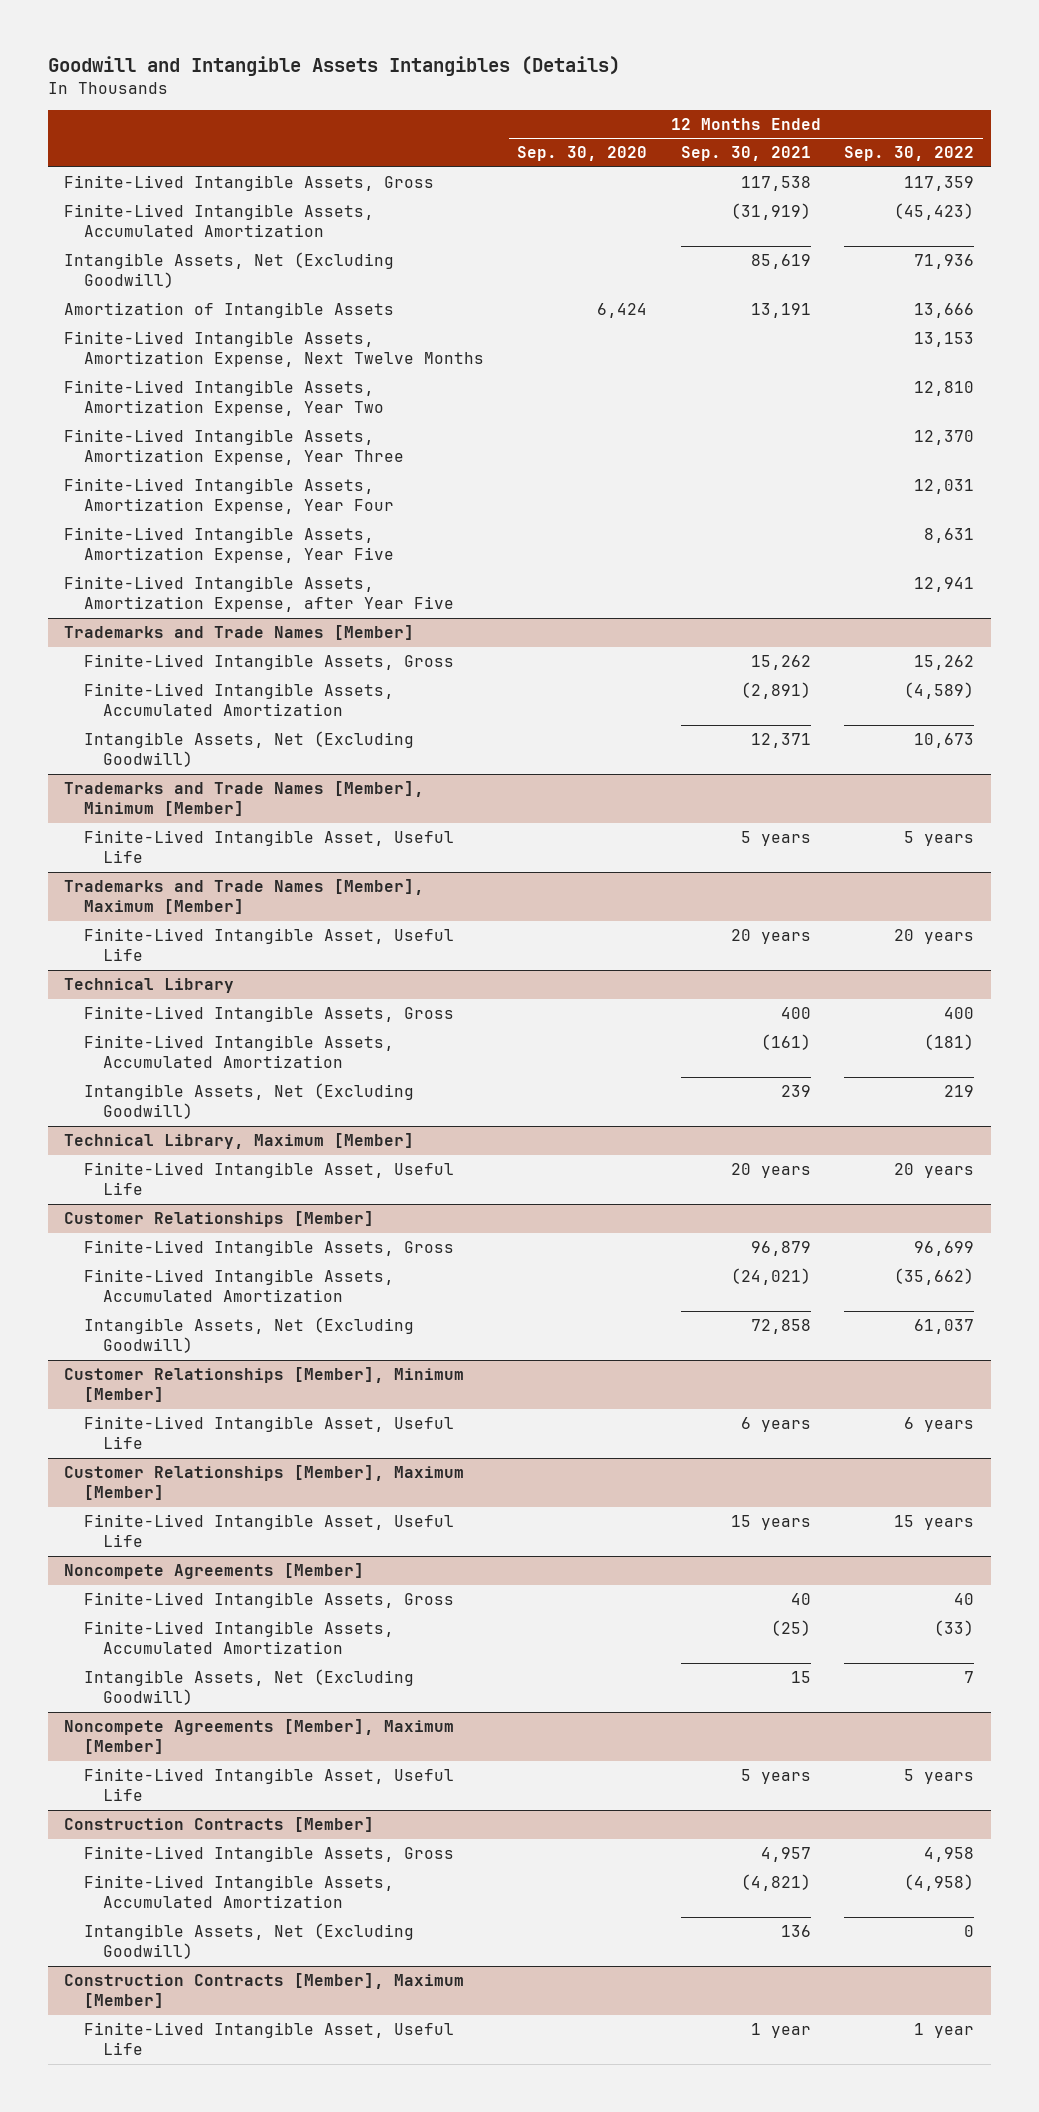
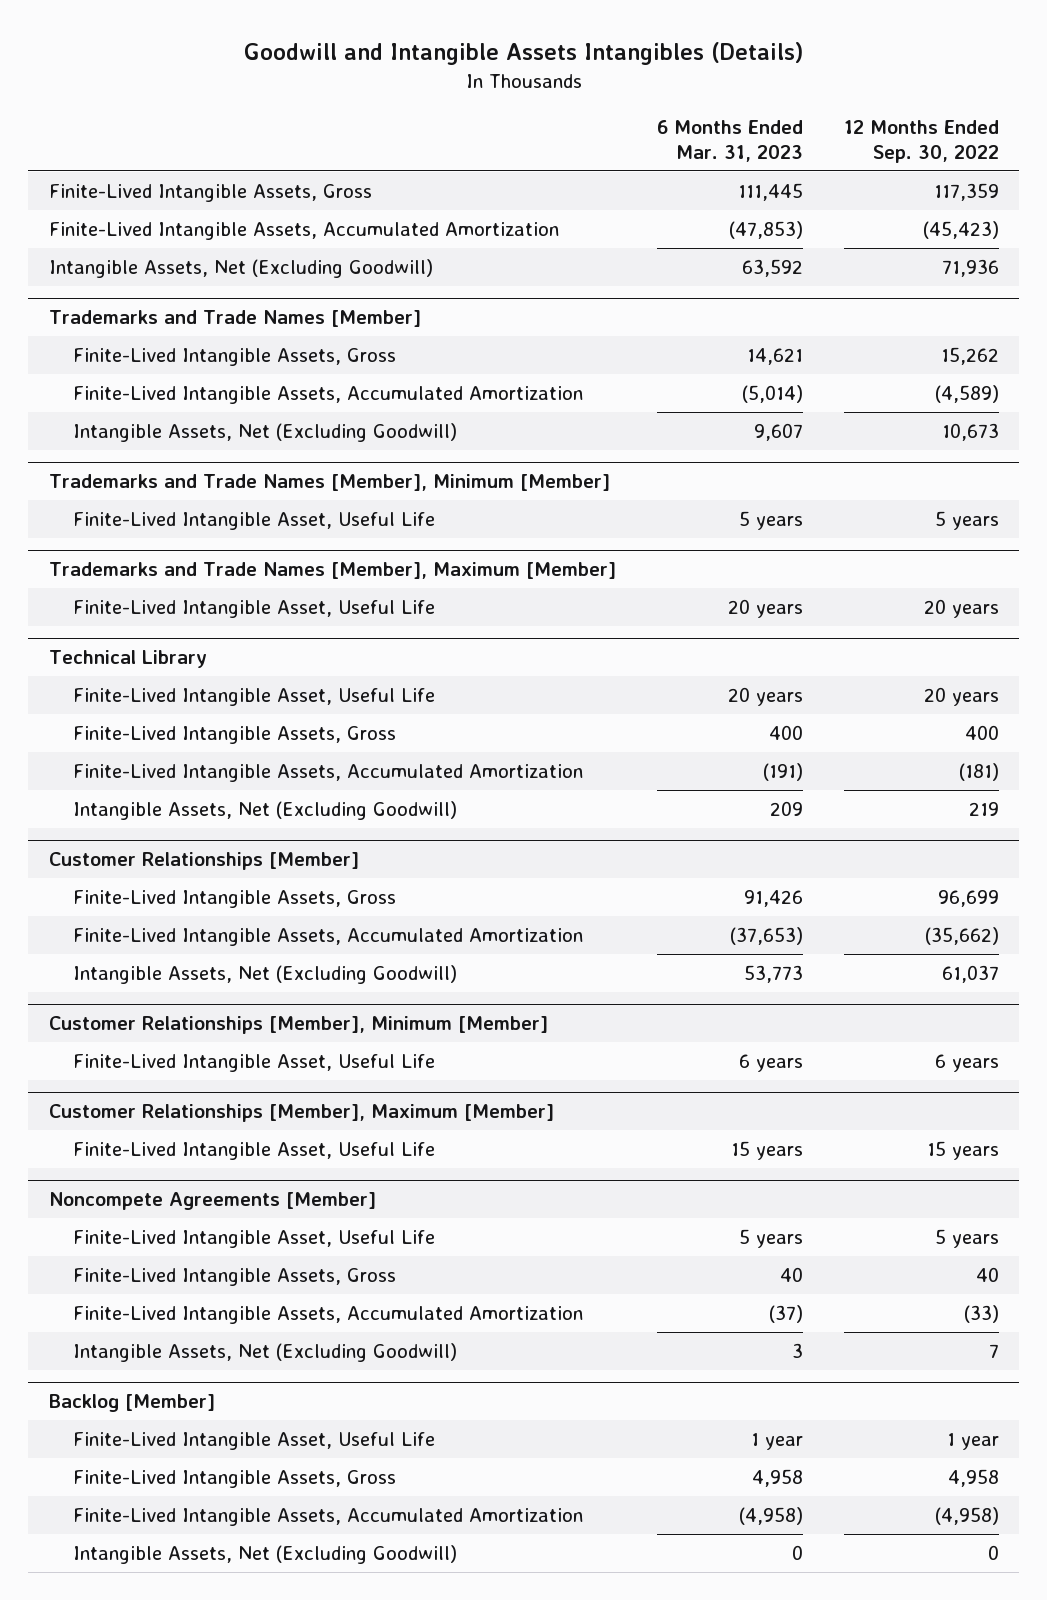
[517,146,648,162] Sep. 30, 2020 -> none
[680,146,811,162] Sep. 30, 2021 -> none
none -> [656,120,803,162] 6 Months Ended Mar. 31, 2023
[64,302,395,319] Amortization of Intangible Assets -> none
[64,331,484,368] Finite-Lived Intangible Assets, Amortization Expense, Next Twelve Months -> none
[64,380,384,417] Finite-Lived Intangible Assets, Amortization Expense, Year Two -> none
[64,429,404,466] Finite-Lived Intangible Assets, Amortization Expense, Year Three -> none
[64,478,394,515] Finite-Lived Intangible Assets, Amortization Expense, Year Four -> none
[64,527,394,564] Finite-Lived Intangible Assets, Amortization Expense, Year Five -> none
[64,576,454,613] Finite-Lived Intangible Assets, Amortization Expense, after Year Five -> none
none -> [72,687,435,706] Finite-Lived Intangible Asset, Useful Life
[64,1133,415,1150] Technical Library, Maximum [Member] -> none
[83,1162,454,1196] Finite-Lived Intangible Asset, Useful Life -> none
none -> [72,1229,435,1248] Finite-Lived Intangible Asset, Useful Life
[64,1719,455,1755] Noncompete Agreements [Member], Maximum [Member] -> none
[64,1817,375,1833] Construction Contracts [Member] -> none
none -> [48,1394,215,1413] Backlog [Member]
[904,1769,975,1785] 5 years -> [946,1432,999,1450] 1 year
[64,1973,465,2009] Construction Contracts [Member], Maximum [Member] -> none
[83,2022,454,2056] Finite-Lived Intangible Asset, Useful Life -> none

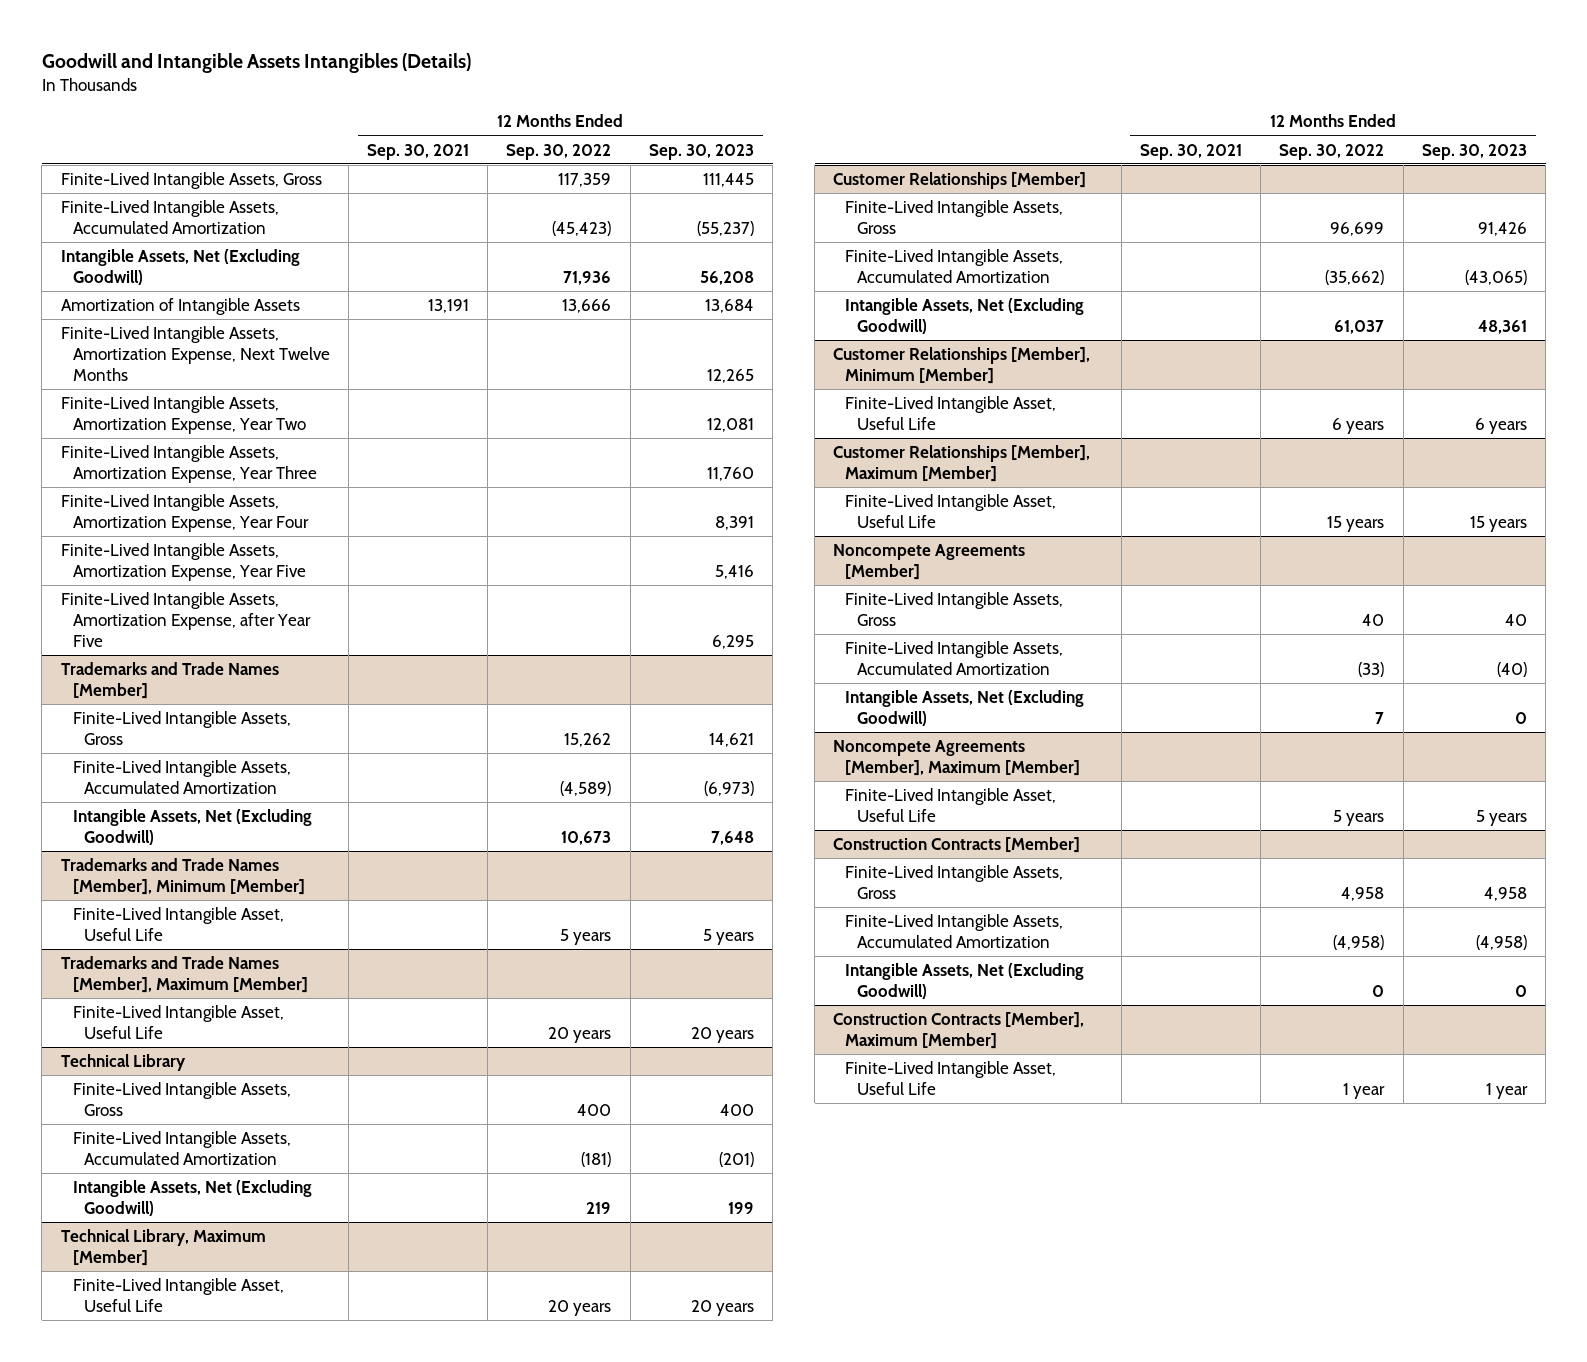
[656,120,803,162] 6 Months Ended Mar. 31, 2023 -> none
none -> [366,143,469,160] Sep. 30, 2021
none -> [648,143,754,160] Sep. 30, 2023
none -> [60,297,300,315] Amortization of Intangible Assets
none -> [60,325,330,382] Finite-Lived Intangible Assets, Amortization Expense, Next Twelve Months
none -> [60,395,306,435] Finite-Lived Intangible Assets, Amortization Expense, Year Two
none -> [60,444,317,484] Finite-Lived Intangible Assets, Amortization Expense, Year Three
none -> [60,493,309,533] Finite-Lived Intangible Assets, Amortization Expense, Year Four
none -> [60,542,306,582] Finite-Lived Intangible Assets, Amortization Expense, Year Five
none -> [60,591,311,648] Finite-Lived Intangible Assets, Amortization Expense, after Year Five
[72,687,435,706] Finite-Lived Intangible Asset, Useful Life -> none
none -> [60,1228,266,1267] Technical Library, Maximum [Member]
none -> [72,1277,284,1313] Finite-Lived Intangible Asset, Useful Life
[72,1229,435,1248] Finite-Lived Intangible Asset, Useful Life -> none
[48,1394,215,1413] Backlog [Member] -> none
none -> [833,739,1081,777] Noncompete Agreements [Member], Maximum [Member]
[946,1432,999,1450] 1 year -> [1333,810,1385,827] 5 years
none -> [833,836,1081,853] Construction Contracts [Member]
none -> [833,1011,1085,1050] Construction Contracts [Member], Maximum [Member]
none -> [845,1060,1057,1096] Finite-Lived Intangible Asset, Useful Life

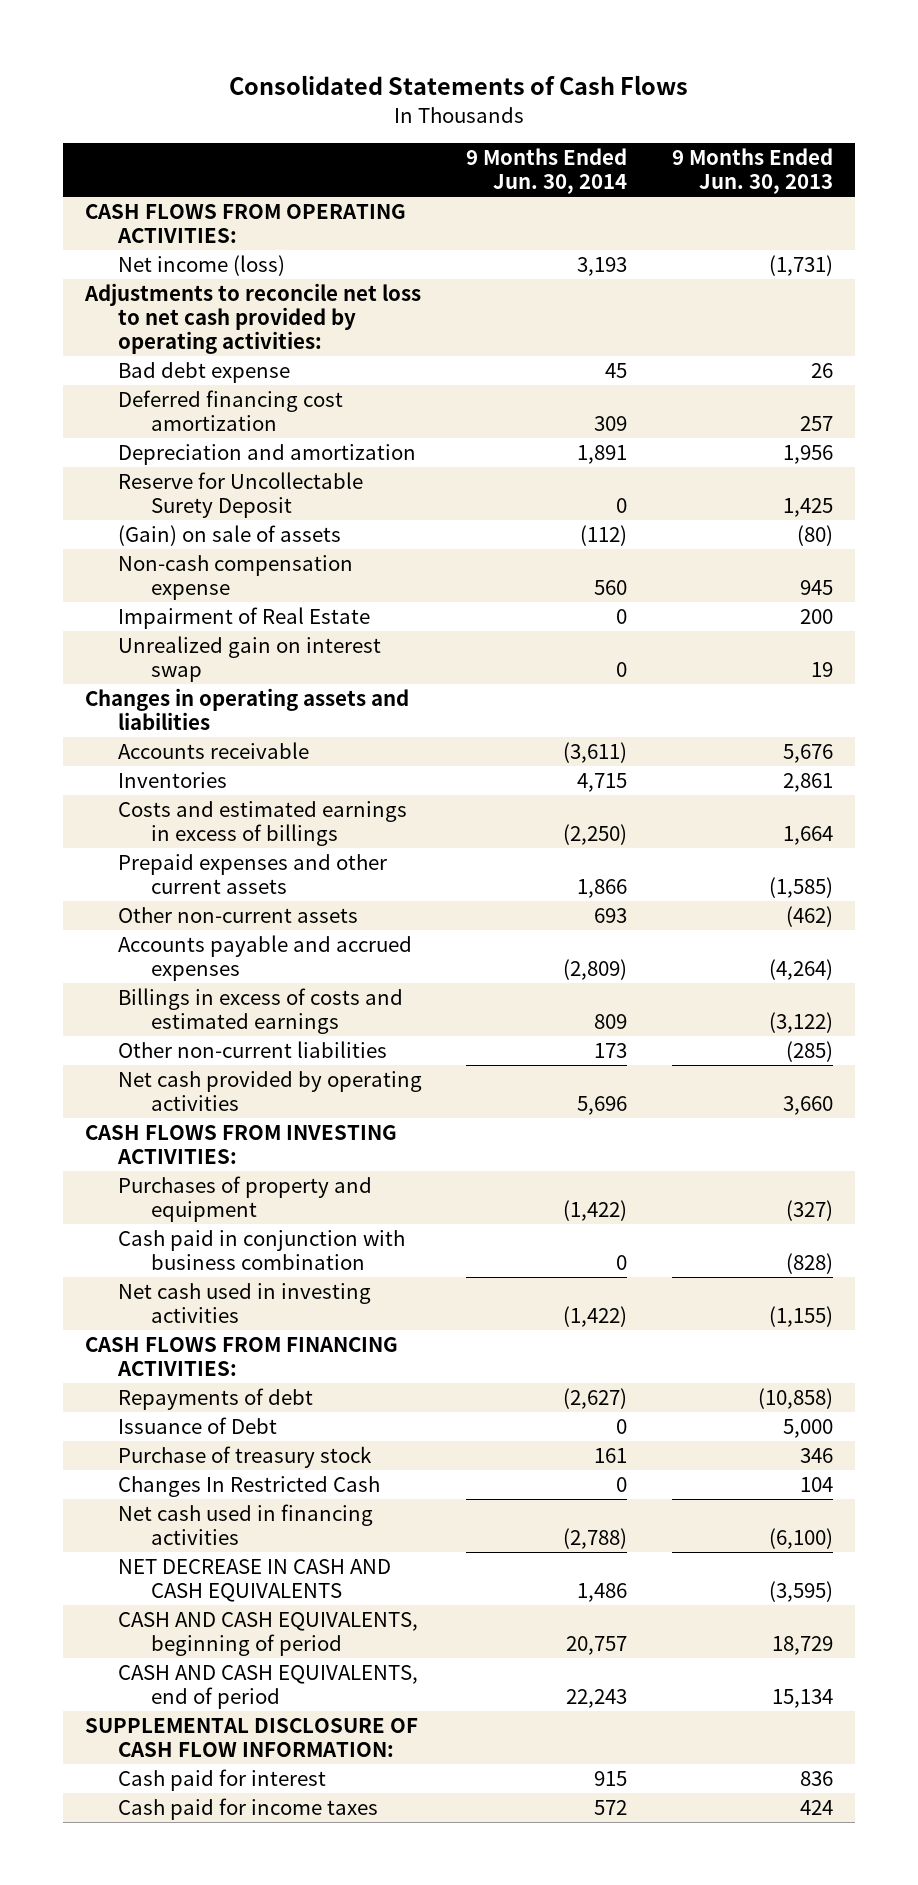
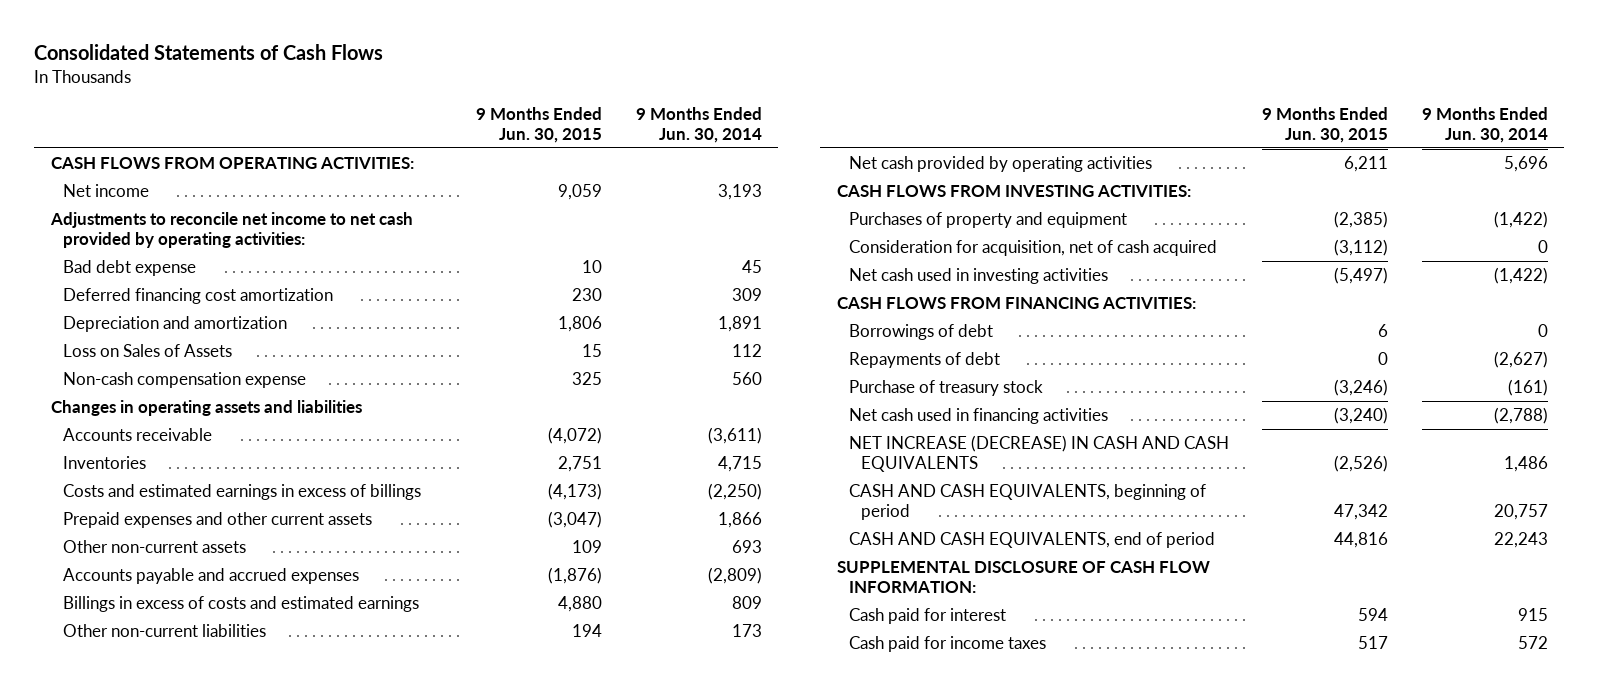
[671,148,833,195] 9 Months Ended Jun. 30, 2013 -> none
none -> [476,107,603,143] 9 Months Ended Jun. 30, 2015
[118,255,286,277] Net income (loss) -> [63,184,150,198] Net income
[84,283,422,354] Adjustments to reconcile net loss to net cash provided by operating activities: -> [49,212,413,248] Adjustments to reconcile net income to net cash provided by operating activities:
[118,472,364,518] Reserve for Uncollectable Surety Deposit -> none
[118,525,342,547] (Gain) on sale of assets -> [63,344,233,358] Loss on Sales of Assets
[580,525,628,547] (112) -> [731,344,762,358] 112
[118,607,371,630] Impairment of Real Estate -> none
[118,636,382,682] Unrealized gain on interest swap -> none
[118,1230,406,1270] Cash paid in conjunction with business combination -> none
none -> [849,240,1218,257] Consideration for acquisition, net of cash acquired
none -> [849,324,994,341] Borrowings of debt
[118,1417,278,1435] Issuance of Debt -> none
[118,1476,381,1498] Changes In Restricted Cash -> none
[594,1448,628,1464] 161 -> [1507,379,1548,397] (161)
[118,1559,392,1602] NET DECREASE IN CASH AND CASH EQUIVALENTS -> [849,435,1230,472] NET INCREASE (DECREASE) IN CASH AND CASH EQUIVALENTS

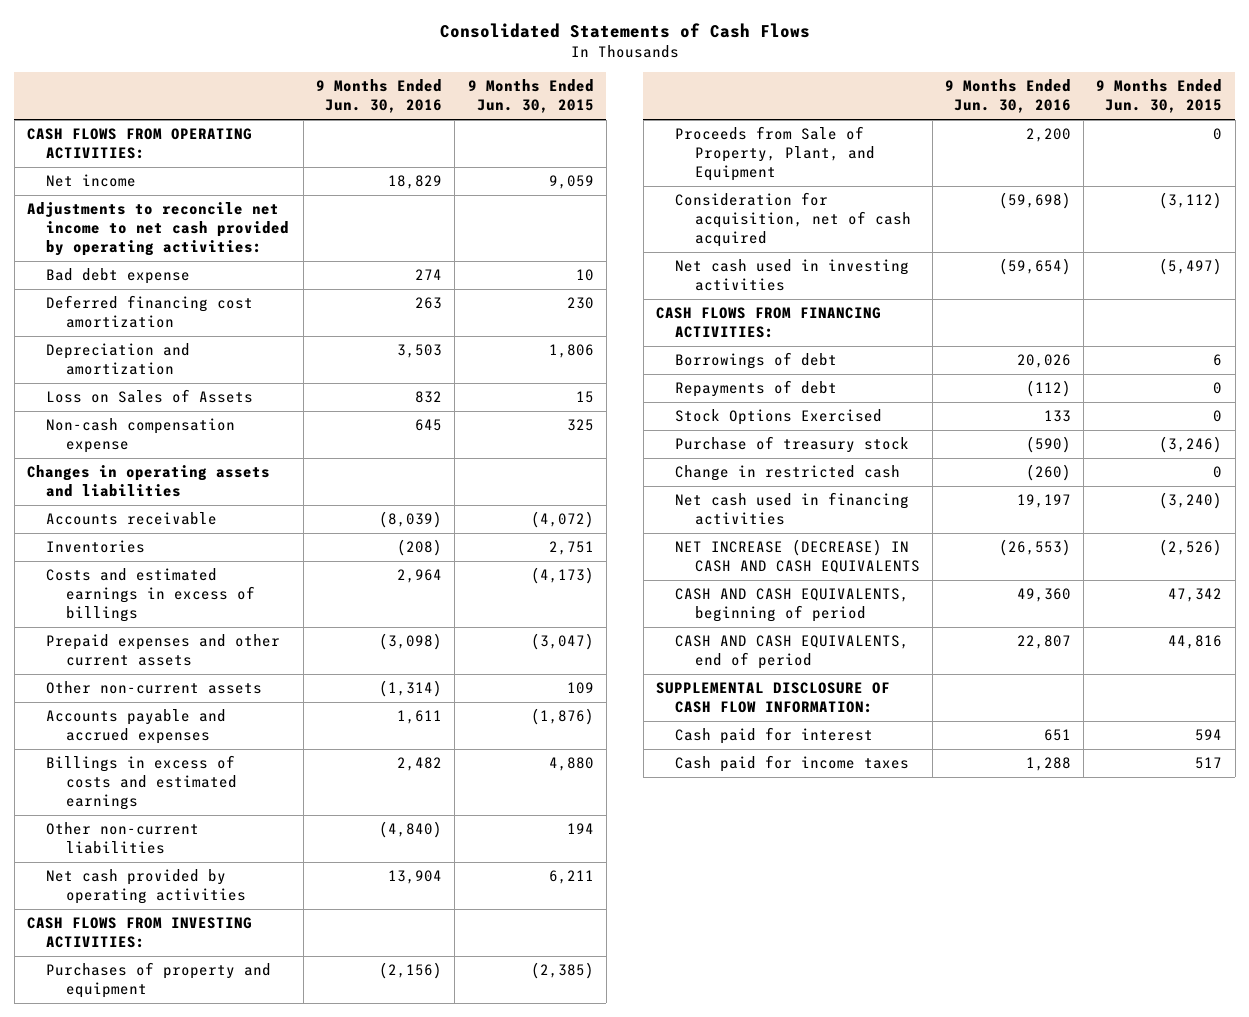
[635,107,762,143] 9 Months Ended Jun. 30, 2014 -> none
none -> [316,79,443,114] 9 Months Ended Jun. 30, 2016
none -> [675,126,875,181] Proceeds from Sale of Property, Plant, and Equipment
none -> [675,409,883,426] Stock Options Exercised
none -> [675,465,901,482] Change in restricted cash

